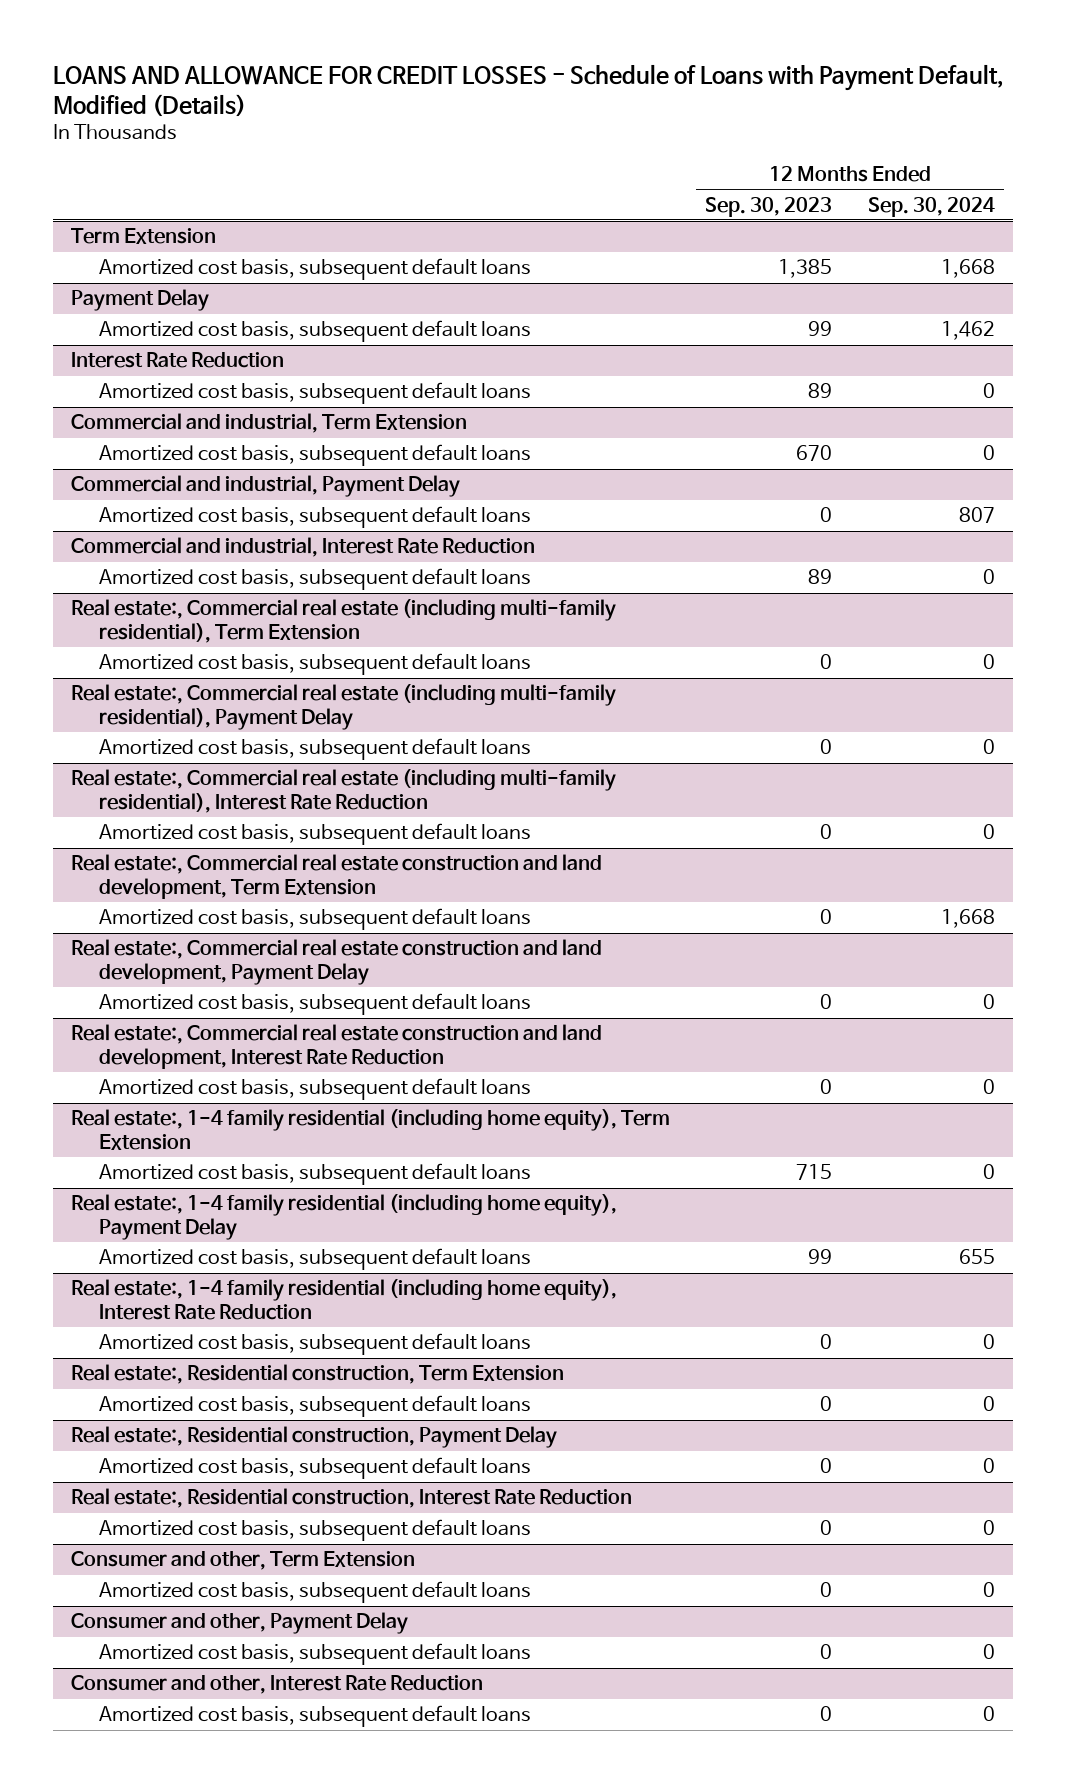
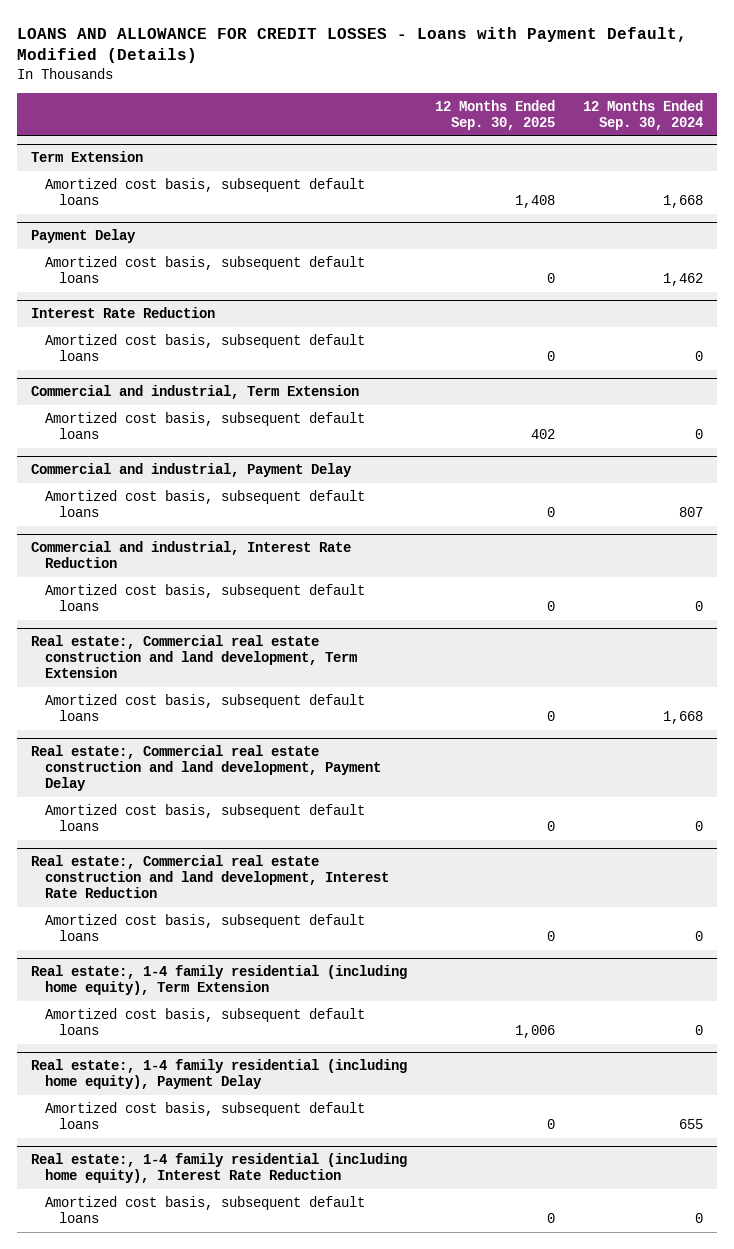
[52,63,1004,117] LOANS AND ALLOWANCE FOR CREDIT LOSSES - Schedule of Loans with Payment Default, Modified (Details) -> [17,26,688,64] LOANS AND ALLOWANCE FOR CREDIT LOSSES - Loans with Payment Default, Modified (Details)
[705,196,833,217] Sep. 30, 2023 -> none
none -> [435,99,556,130] 12 Months Ended Sep. 30, 2025
[70,599,616,643] Real estate:, Commercial real estate (including multi-family residential), Term Extension -> none
[98,653,531,676] Amortized cost basis, subsequent default loans -> none
[70,684,616,730] Real estate:, Commercial real estate (including multi-family residential), Payment Delay -> none
[98,738,531,761] Amortized cost basis, subsequent default loans -> none
[70,769,616,813] Real estate:, Commercial real estate (including multi-family residential), Interest Rate Reduction -> none
[98,823,531,846] Amortized cost basis, subsequent default loans -> none
[70,1364,564,1385] Real estate:, Residential construction, Term Extension -> none
[98,1395,531,1418] Amortized cost basis, subsequent default loans -> none
[70,1426,557,1449] Real estate:, Residential construction, Payment Delay -> none
[98,1457,531,1480] Amortized cost basis, subsequent default loans -> none
[70,1488,632,1509] Real estate:, Residential construction, Interest Rate Reduction -> none
[98,1519,531,1542] Amortized cost basis, subsequent default loans -> none
[70,1551,415,1571] Consumer and other, Term Extension -> none
[98,1581,531,1604] Amortized cost basis, subsequent default loans -> none
[70,1612,408,1635] Consumer and other, Payment Delay -> none
[98,1643,531,1666] Amortized cost basis, subsequent default loans -> none
[70,1675,483,1695] Consumer and other, Interest Rate Reduction -> none
[98,1705,531,1728] Amortized cost basis, subsequent default loans -> none

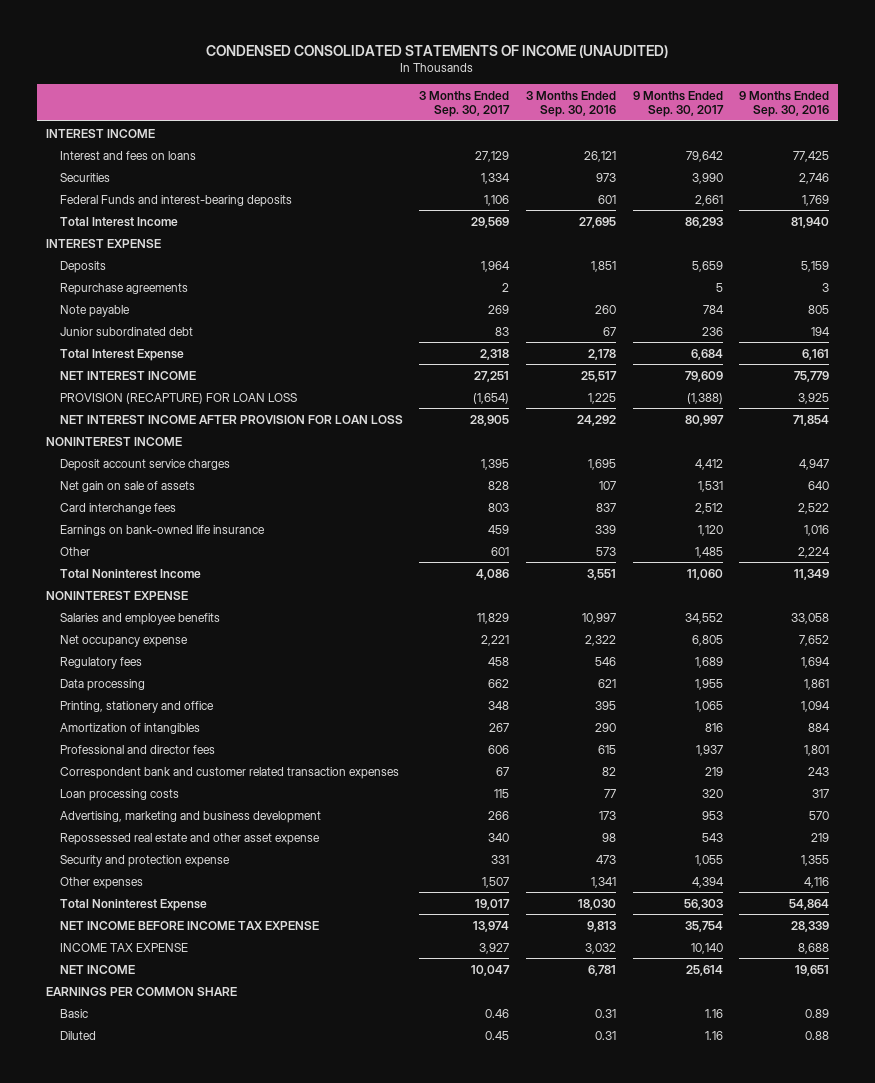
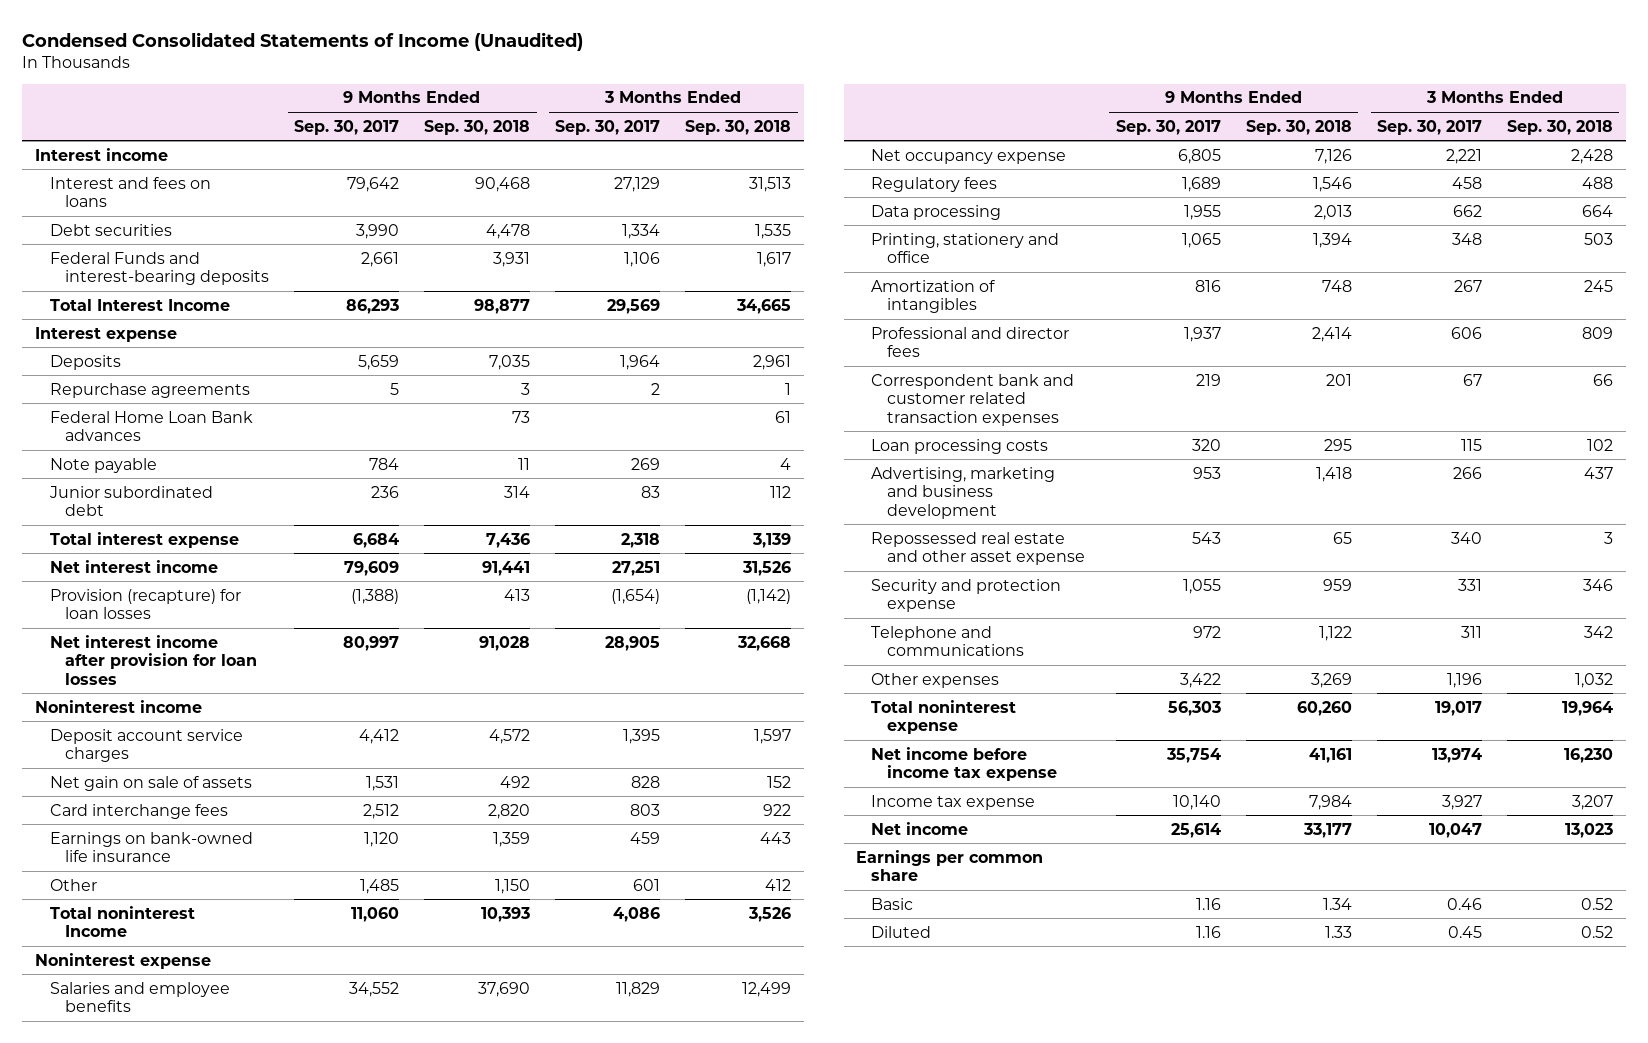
[206,45,669,59] CONDENSED CONSOLIDATED STATEMENTS OF INCOME (UNAUDITED) -> [22,31,584,51] Condensed Consolidated Statements of Income (Unaudited)
[525,90,616,118] 3 Months Ended Sep. 30, 2016 -> none
[739,90,830,118] 9 Months Ended Sep. 30, 2016 -> none
none -> [424,119,531,135] Sep. 30, 2018
none -> [685,119,792,135] Sep. 30, 2018
[45,128,155,138] INTEREST INCOME -> [34,147,168,161] Interest income
[59,172,110,182] Securities -> [49,223,172,236] Debt securities
[45,238,161,248] INTEREST EXPENSE -> [34,326,177,342] Interest expense
none -> [49,410,253,442] Federal Home Loan Bank advances
[59,348,184,361] Total Interest Expense -> [49,531,239,548] Total interest expense
[59,370,196,380] NET INTEREST INCOME -> [49,559,218,573] Net interest income
[59,392,297,404] PROVISION (RECAPTURE) FOR LOAN LOSS -> [49,588,241,620] Provision (recapture) for loan losses
[59,414,403,424] NET INTEREST INCOME AFTER PROVISION FOR LOAN LOSS -> [49,634,257,685] Net interest income after provision for loan losses
[45,436,182,446] NONINTEREST INCOME -> [34,699,202,713] Noninterest income
[59,568,201,579] Total Noninterest Income -> [49,905,195,938] Total noninterest Income
[45,590,188,600] NONINTEREST EXPENSE -> [34,952,211,969] Noninterest expense
none -> [871,625,1024,657] Telephone and communications
[482,876,510,888] 1,507 -> [1446,672,1482,688] 1,196
[691,876,724,888] 4,394 -> [1179,672,1221,688] 3,422
[59,898,207,911] Total Noninterest Expense -> [871,699,1017,735] Total noninterest expense
[59,920,319,930] NET INCOME BEFORE INCOME TAX EXPENSE -> [871,746,1057,782] Net income before income tax expense
[59,942,188,952] INCOME TAX EXPENSE -> [871,794,1036,810] Income tax expense
[59,964,135,974] NET INCOME -> [871,821,969,835] Net income
[45,986,237,996] EARNINGS PER COMMON SHARE -> [856,849,1044,882] Earnings per common share

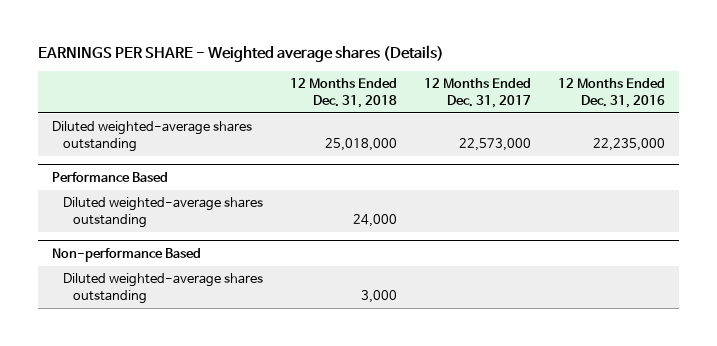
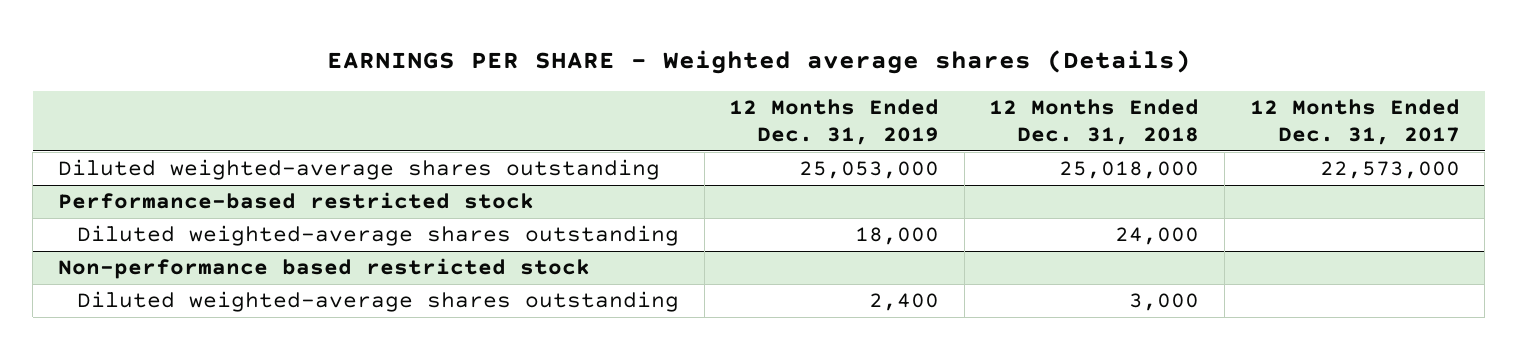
[558,78,666,108] 12 Months Ended Dec. 31, 2016 -> none
none -> [729,99,940,146] 12 Months Ended Dec. 31, 2019
[51,171,168,182] Performance Based -> [57,192,534,210] Performance-based restricted stock
[51,247,201,262] Non-performance Based -> [57,258,590,280] Non-performance based restricted stock

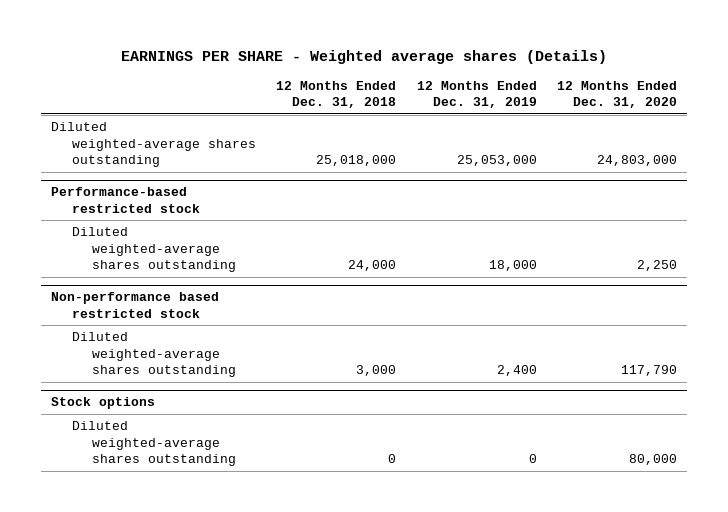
[1249,99,1460,146] 12 Months Ended Dec. 31, 2017 -> none
none -> [556,80,677,109] 12 Months Ended Dec. 31, 2020
none -> [51,397,156,410] Stock options
none -> [71,420,237,467] Diluted weighted-average shares outstanding

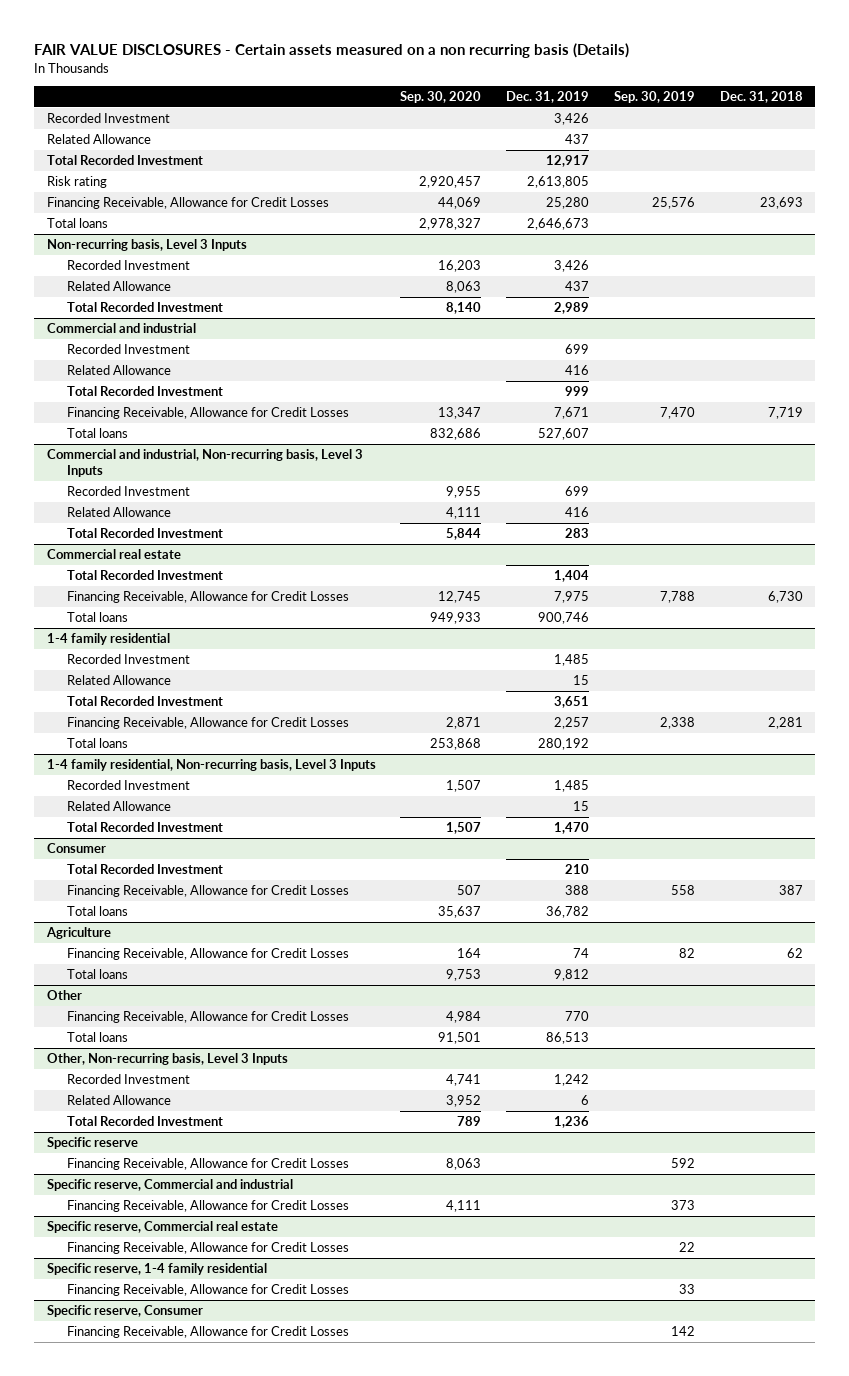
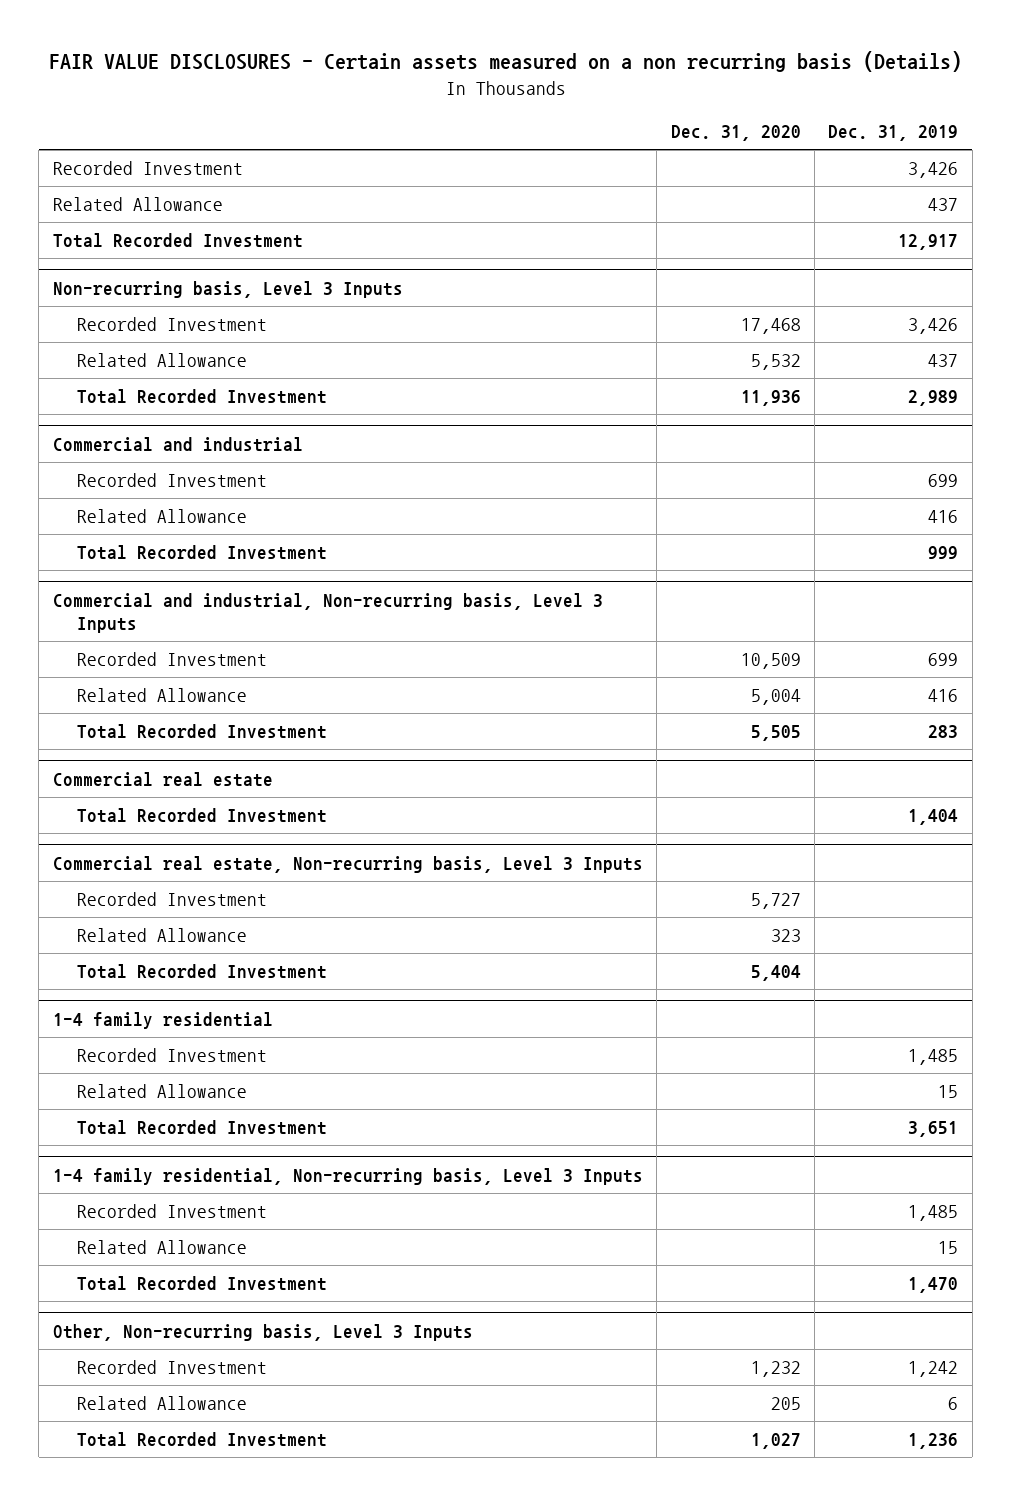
[400,91,482,104] Sep. 30, 2020 -> none
[613,91,695,104] Sep. 30, 2019 -> none
[719,91,803,104] Dec. 31, 2018 -> none
none -> [670,125,801,142] Dec. 31, 2020
[46,176,107,189] Risk rating -> none
[46,197,329,210] Financing Receivable, Allowance for Credit Losses -> none
[46,218,108,229] Total loans -> none
[66,407,349,420] Financing Receivable, Allowance for Credit Losses -> none
[66,428,128,439] Total loans -> none
[66,591,349,604] Financing Receivable, Allowance for Credit Losses -> none
[66,612,128,623] Total loans -> none
none -> [52,855,643,873] Commercial real estate, Non-recurring basis, Level 3 Inputs
none -> [77,892,268,907] Recorded Investment
none -> [77,928,248,943] Related Allowance
none -> [77,964,328,980] Total Recorded Investment
[66,717,349,730] Financing Receivable, Allowance for Credit Losses -> none
[66,738,128,749] Total loans -> none
[46,843,106,854] Consumer -> none
[66,864,223,875] Total Recorded Investment -> none
[66,885,349,898] Financing Receivable, Allowance for Credit Losses -> none
[66,906,128,917] Total loans -> none
[45,927,111,940] Agriculture -> none
[66,948,349,961] Financing Receivable, Allowance for Credit Losses -> none
[66,969,128,980] Total loans -> none
[46,990,82,1001] Other -> none
[66,1011,349,1024] Financing Receivable, Allowance for Credit Losses -> none
[66,1032,128,1043] Total loans -> none
[46,1137,138,1150] Specific reserve -> none
[66,1158,349,1171] Financing Receivable, Allowance for Credit Losses -> none
[46,1179,293,1192] Specific reserve, Commercial and industrial -> none
[66,1200,349,1213] Financing Receivable, Allowance for Credit Losses -> none
[46,1221,278,1234] Specific reserve, Commercial real estate -> none
[66,1242,349,1255] Financing Receivable, Allowance for Credit Losses -> none
[46,1263,267,1276] Specific reserve, 1-4 family residential -> none
[66,1284,349,1297] Financing Receivable, Allowance for Credit Losses -> none
[46,1305,203,1318] Specific reserve, Consumer -> none
[66,1326,349,1339] Financing Receivable, Allowance for Credit Losses -> none

